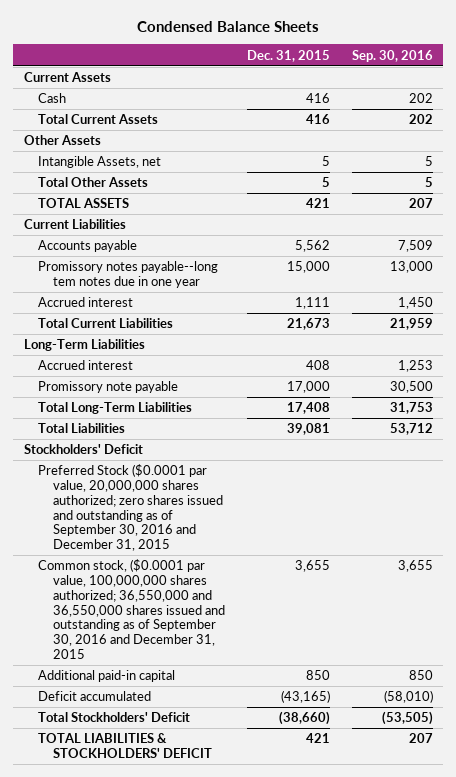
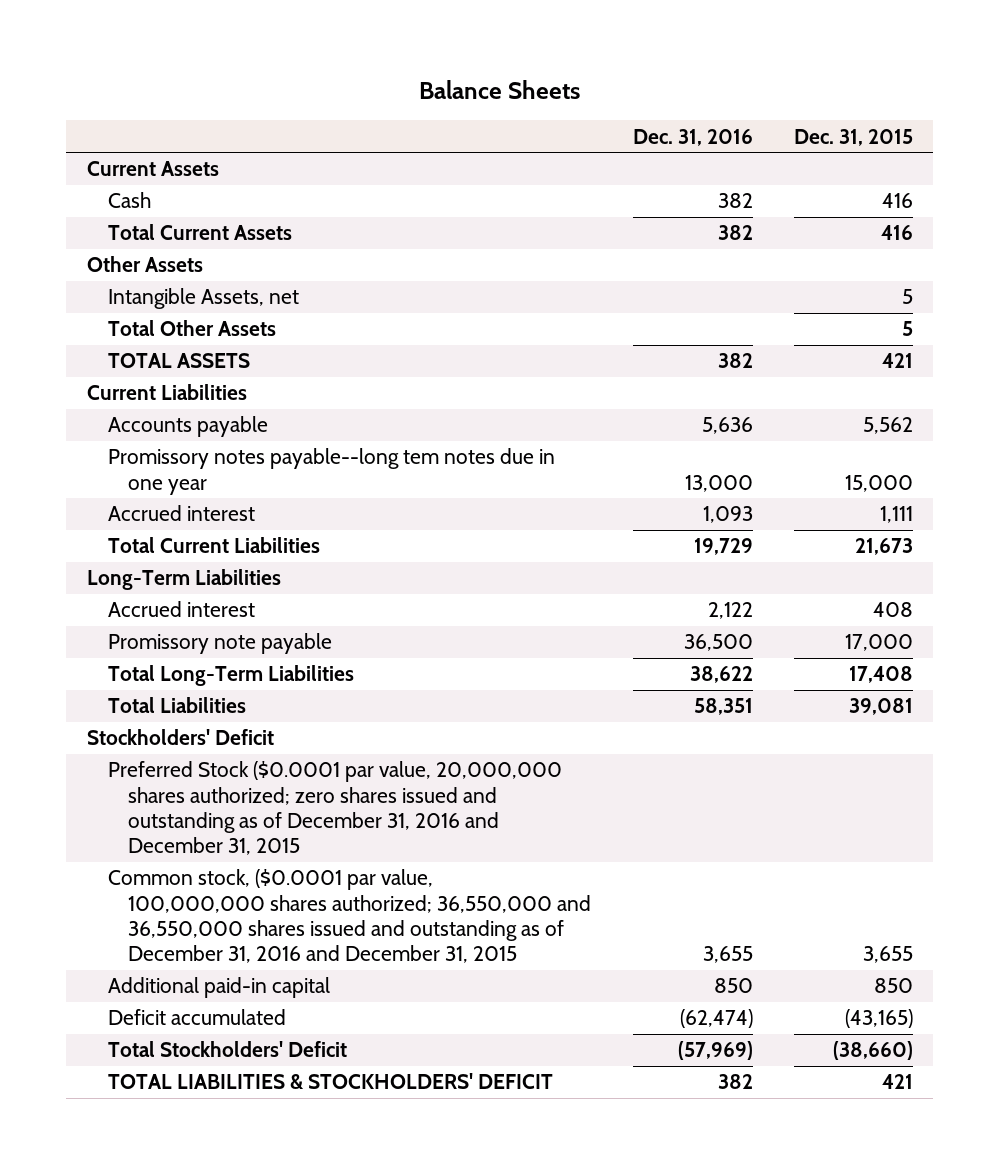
[137,20,320,32] Condensed Balance Sheets -> [418,80,580,100] Balance Sheets
[351,49,433,62] Sep. 30, 2016 -> none
none -> [632,128,753,146] Dec. 31, 2016
[38,464,223,552] Preferred Stock ($0.0001 par value, 20,000,000 shares authorized; zero shares issued and outstanding as of September 30, 2016 and December 31, 2015 -> [107,761,562,856] Preferred Stock ($0.0001 par value, 20,000,000 shares authorized; zero shares issued and outstanding as of December 31, 2016 and December 31, 2015
[38,559,225,660] Common stock, ($0.0001 par value, 100,000,000 shares authorized; 36,550,000 and 36,550,000 shares issued and outstanding as of September 30, 2016 and December 31, 2015 -> [107,869,592,964] Common stock, ($0.0001 par value, 100,000,000 shares authorized; 36,550,000 and 36,550,000 shares issued and outstanding as of December 31, 2016 and December 31, 2015

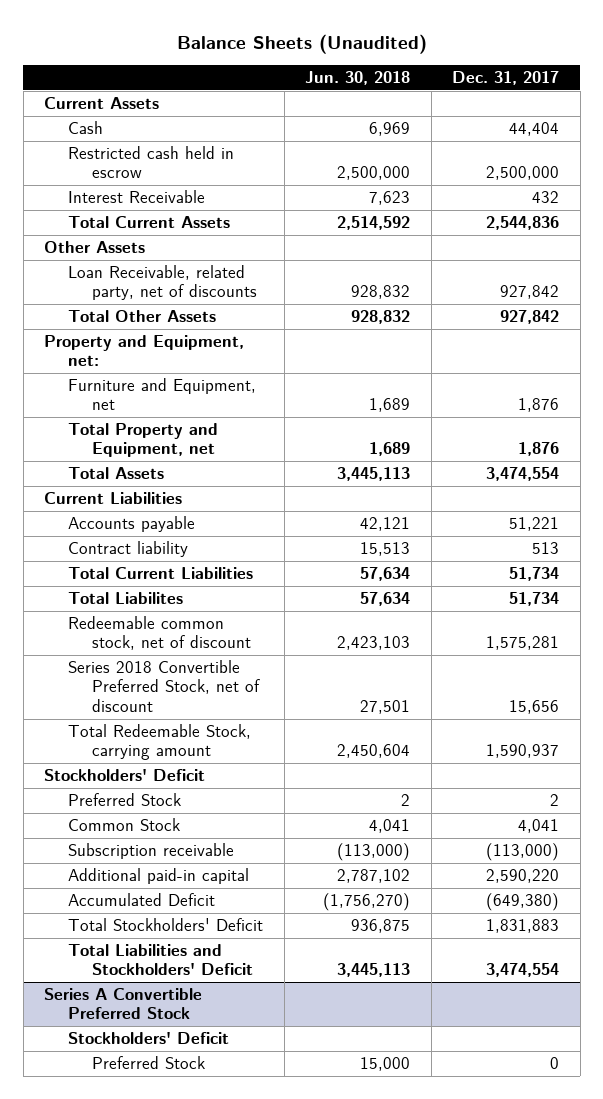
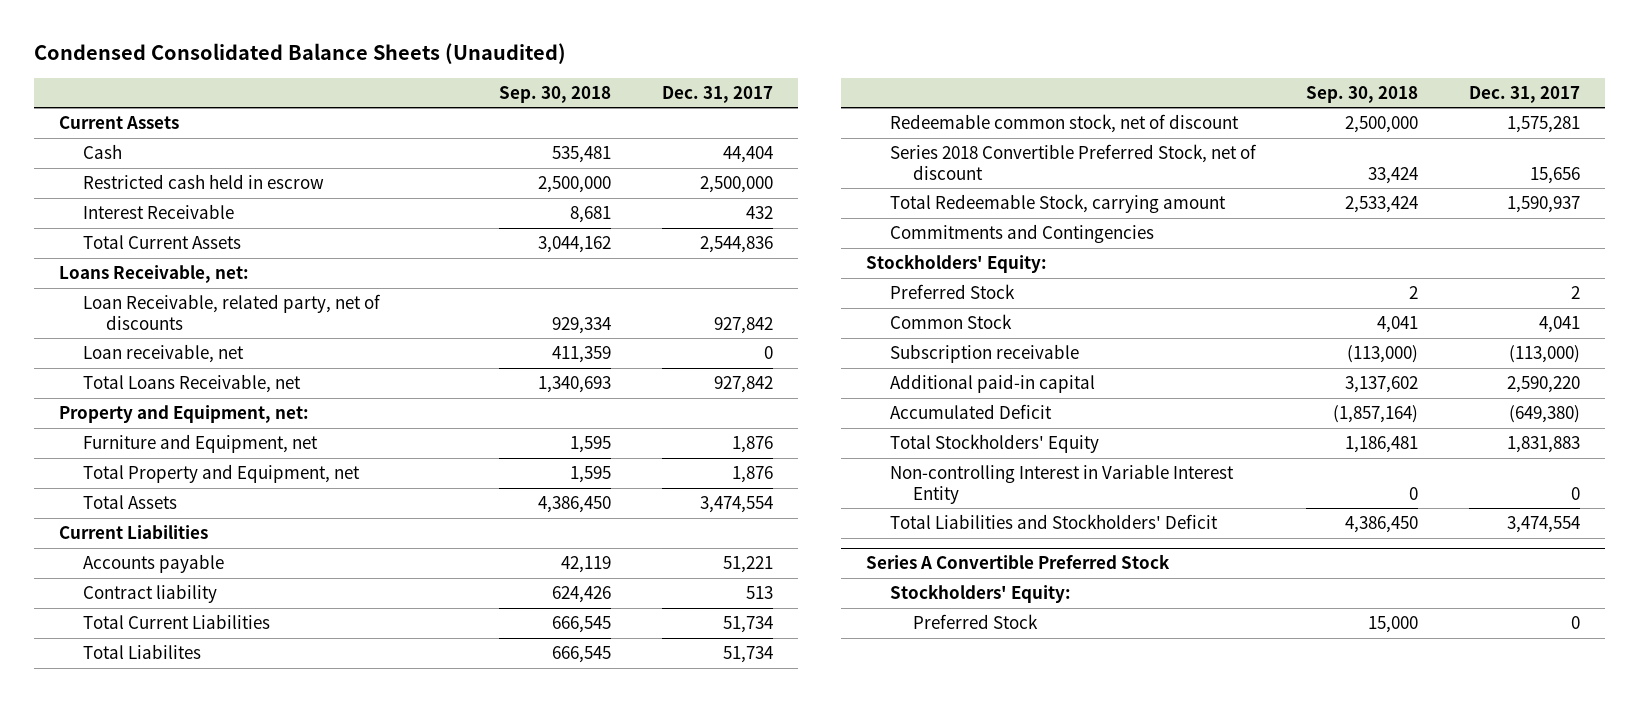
[176,33,427,54] Balance Sheets (Unaudited) -> [33,43,566,65] Condensed Consolidated Balance Sheets (Unaudited)
[305,71,411,86] Jun. 30, 2018 -> none
none -> [499,85,612,103] Sep. 30, 2018
[44,241,146,254] Other Assets -> none
none -> [59,265,250,284] Loans Receivable, net:
none -> [82,344,244,364] Loan receivable, net
[68,310,217,323] Total Other Assets -> [82,374,301,394] Total Loans Receivable, net
none -> [889,224,1154,244] Commitments and Contingencies
[44,769,206,782] Stockholders' Deficit -> [866,254,1048,274] Stockholders' Equity:
[68,918,264,932] Total Stockholders' Deficit -> [889,434,1099,454] Total Stockholders' Equity
none -> [889,464,1234,504] Non-controlling Interest in Variable Interest Entity
[68,1032,230,1045] Stockholders' Deficit -> [889,584,1071,604] Stockholders' Equity:

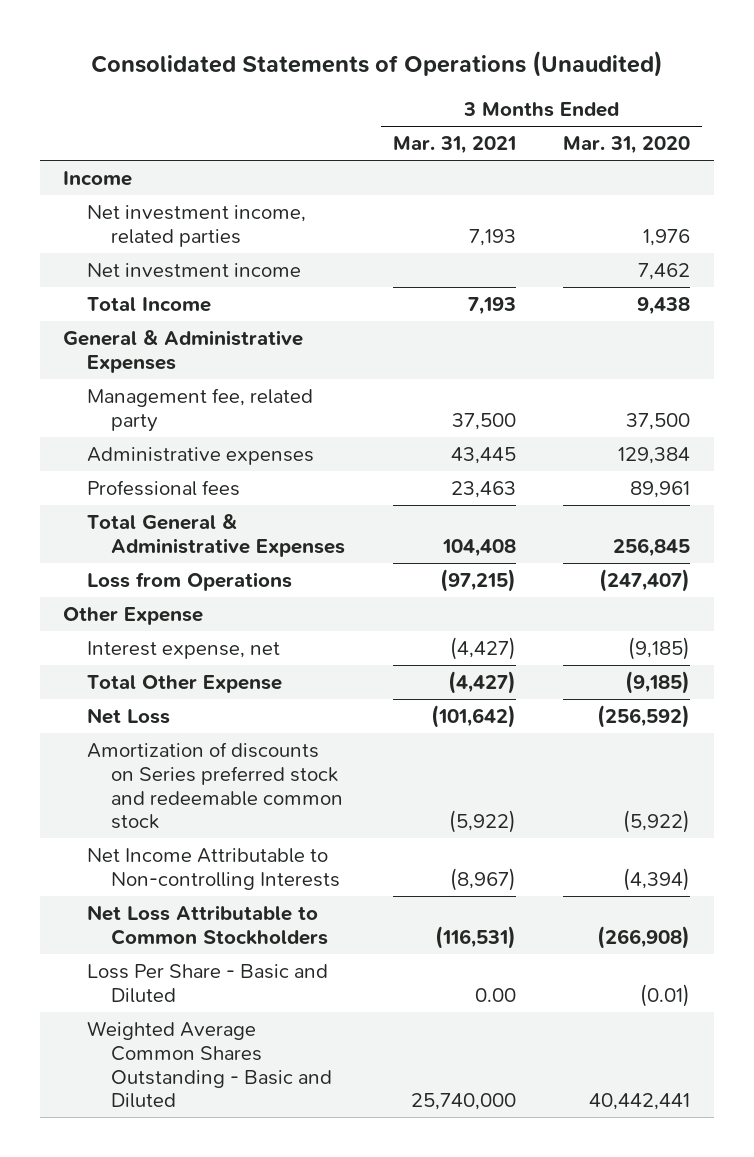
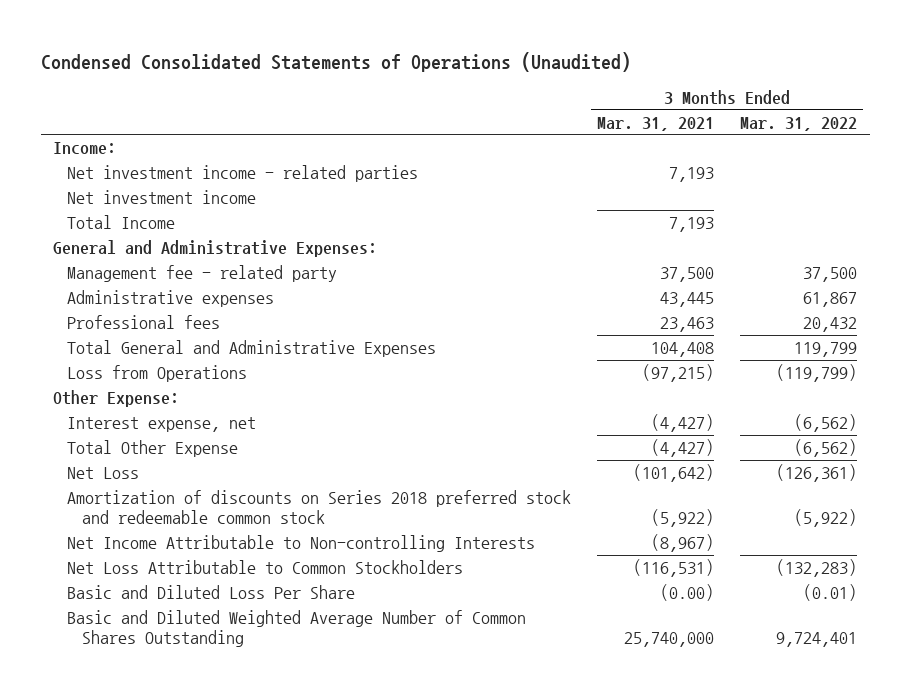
[90,50,663,77] Consolidated Statements of Operations (Unaudited) -> [40,51,631,72] Condensed Consolidated Statements of Operations (Unaudited)
[563,136,691,155] Mar. 31, 2020 -> none
none -> [739,116,857,131] Mar. 31, 2022
[63,171,133,187] Income -> [53,141,117,155] Income:
[87,205,307,247] Net investment income, related parties -> [67,164,419,182] Net investment income - related parties
[63,330,304,373] General & Administrative Expenses -> [53,239,378,257] General and Administrative Expenses:
[87,388,314,432] Management fee, related party -> [67,264,338,282] Management fee - related party
[87,514,346,557] Total General & Administrative Expenses -> [67,339,437,357] Total General and Administrative Expenses
[63,607,204,626] Other Expense -> [53,389,180,407] Other Expense:
[87,742,344,830] Amortization of discounts on Series preferred stock and redeemable common stock -> [67,489,572,525] Amortization of discounts on Series 2018 preferred stock and redeemable common stock
[87,964,329,1003] Loss Per Share - Basic and Diluted -> [67,584,356,599] Basic and Diluted Loss Per Share
[474,987,516,1002] 0.00 -> [660,583,715,601] (0.00)
[87,1021,333,1109] Weighted Average Common Shares Outstanding - Basic and Diluted -> [67,609,527,648] Basic and Diluted Weighted Average Number of Common Shares Outstanding

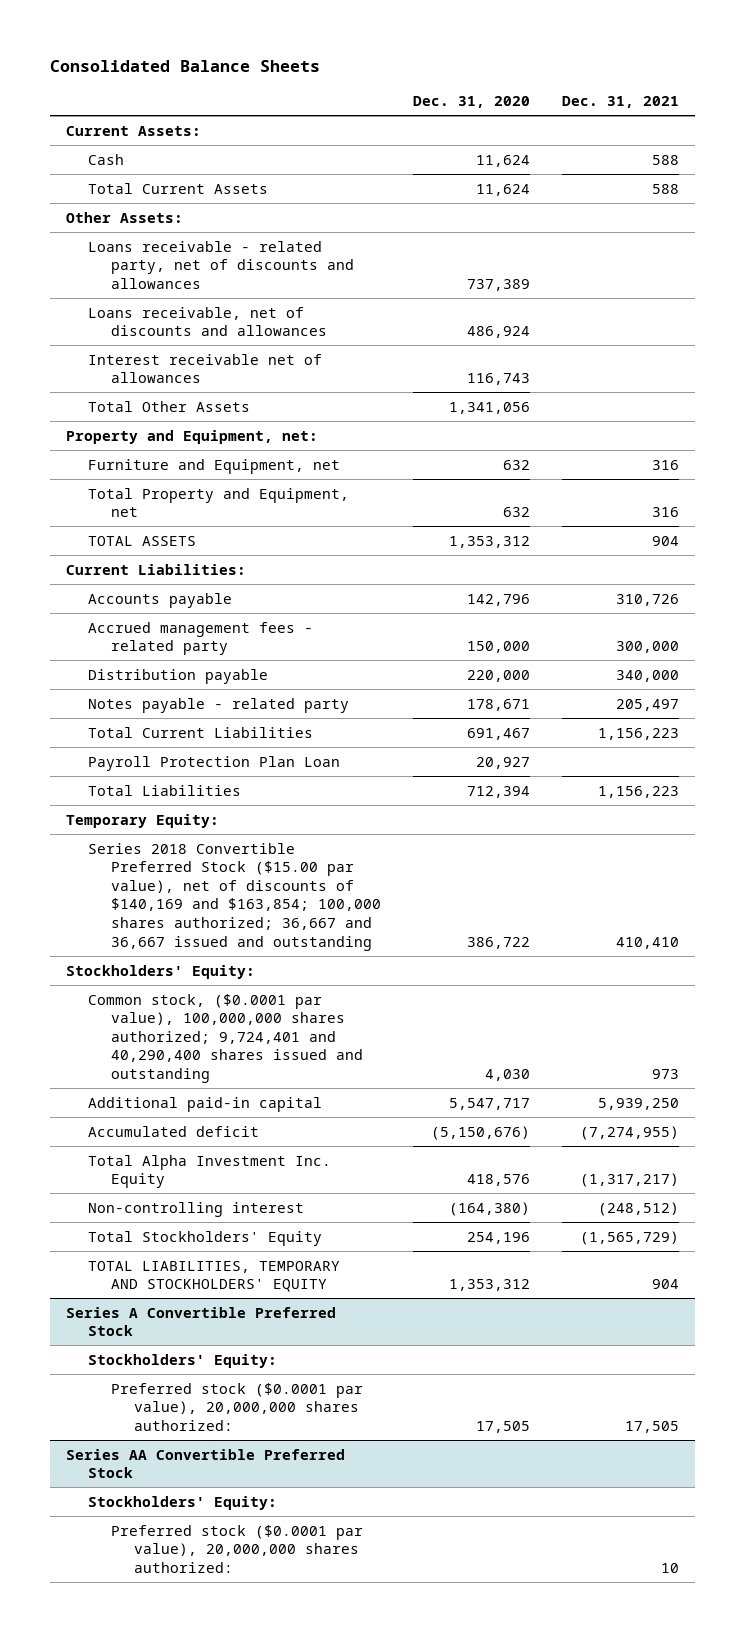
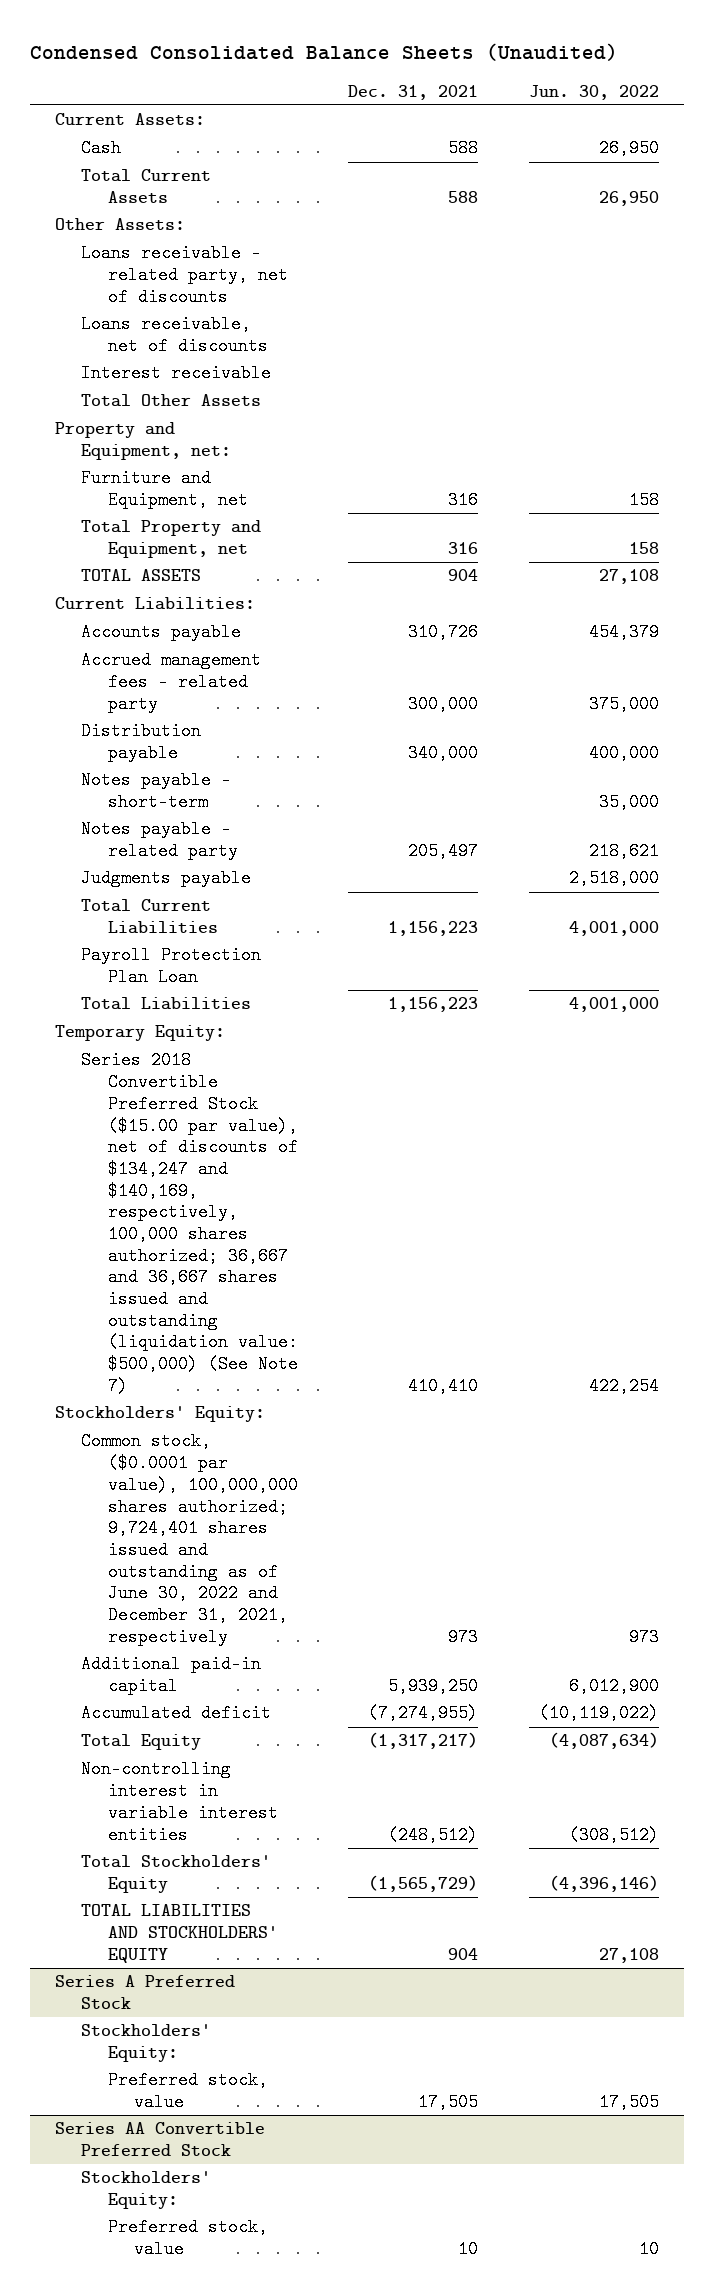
[49,60,320,73] Consolidated Balance Sheets -> [29,42,618,61] Condensed Consolidated Balance Sheets (Unaudited)
[413,96,531,109] Dec. 31, 2020 -> none
none -> [528,84,659,100] Jun. 30, 2022
[88,240,354,289] Loans receivable - related party, net of discounts and allowances -> [81,244,288,306] Loans receivable - related party, net of discounts
[88,306,327,337] Loans receivable, net of discounts and allowances -> [81,315,268,356] Loans receivable, net of discounts
[88,353,323,384] Interest receivable net of allowances -> [81,364,272,383] Interest receivable
none -> [81,771,232,812] Notes payable - short-term
none -> [81,869,252,888] Judgments payable
[88,842,381,951] Series 2018 Convertible Preferred Stock ($15.00 par value), net of discounts of $140,169 and $163,854; 100,000 shares authorized; 36,667 and 36,667 issued and outstanding -> [81,1051,298,1395] Series 2018 Convertible Preferred Stock ($15.00 par value), net of discounts of $134,247 and $140,169, respectively, 100,000 shares authorized; 36,667 and 36,667 shares issued and outstanding (liquidation value: $500,000) (See Note 7)
[88,993,363,1084] Common stock, ($0.0001 par value), 100,000,000 shares authorized; 9,724,401 and 40,290,400 shares issued and outstanding -> [81,1432,298,1646] Common stock, ($0.0001 par value), 100,000,000 shares authorized; 9,724,401 shares issued and outstanding as of June 30, 2022 and December 31, 2021, respectively
[88,1154,332,1189] Total Alpha Investment Inc. Equity -> [81,1734,202,1751] Total Equity
[88,1201,305,1217] Non-controlling interest -> [81,1760,278,1844] Non-controlling interest in variable interest entities
[88,1260,341,1293] TOTAL LIABILITIES, TEMPORARY AND STOCKHOLDERS' EQUITY -> [81,1904,278,1963] TOTAL LIABILITIES AND STOCKHOLDERS' EQUITY
[65,1306,336,1337] Series A Convertible Preferred Stock -> [55,1975,236,2010] Series A Preferred Stock
[110,1382,363,1431] Preferred stock ($0.0001 par value), 20,000,000 shares authorized: -> [107,2071,268,2112] Preferred stock, value
[110,1524,363,1573] Preferred stock ($0.0001 par value), 20,000,000 shares authorized: -> [107,2218,268,2259] Preferred stock, value

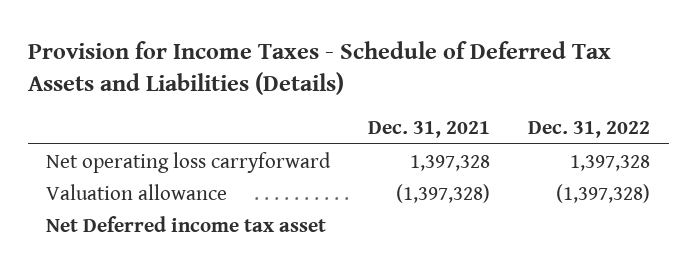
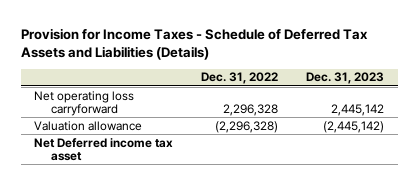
[368,121,491,139] Dec. 31, 2021 -> none
none -> [306,72,385,85] Dec. 31, 2023
[569,154,650,171] 1,397,328 -> [223,104,279,117] 2,296,328
[555,183,650,203] (1,397,328) -> [215,120,279,133] (2,296,328)

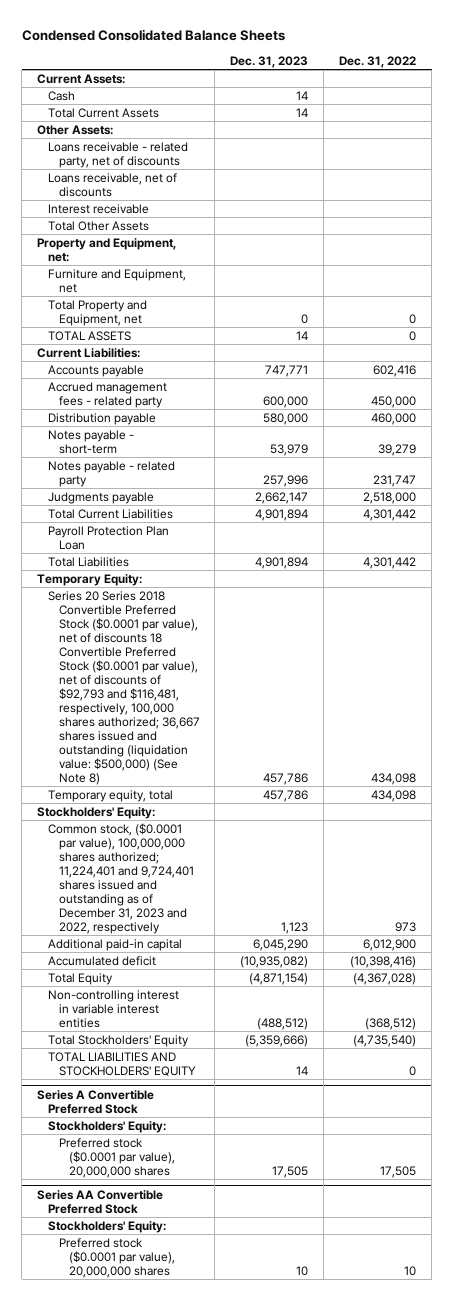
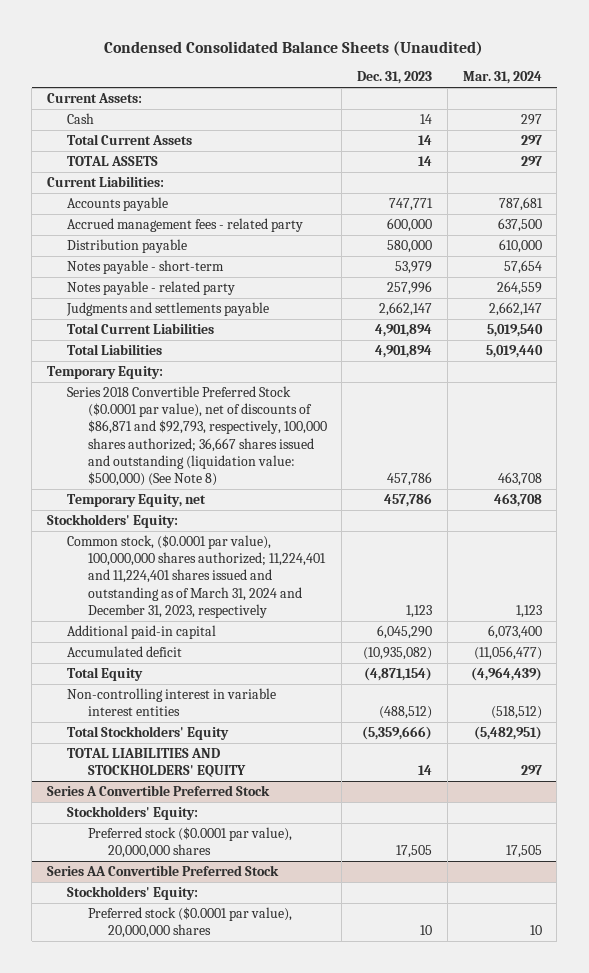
[21,29,285,42] Condensed Consolidated Balance Sheets -> [104,40,484,56] Condensed Consolidated Balance Sheets (Unaudited)
[339,55,417,68] Dec. 31, 2022 -> none
none -> [462,71,542,85] Mar. 31, 2024
[37,124,114,135] Other Assets: -> none
[47,141,188,168] Loans receivable - related party, net of discounts -> none
[47,172,177,197] Loans receivable, net of discounts -> none
[47,203,149,214] Interest receivable -> none
[47,220,149,231] Total Other Assets -> none
[37,237,177,262] Property and Equipment, net: -> none
[47,268,186,293] Furniture and Equipment, net -> none
[47,299,147,326] Total Property and Equipment, net -> none
[47,491,154,504] Judgments payable -> [66,302,270,317] Judgments and settlements payable
[47,525,169,550] Payroll Protection Plan Loan -> none
[47,590,200,785] Series 20 Series 2018 Convertible Preferred Stock ($0.0001 par value), net of discounts 18 Convertible Preferred Stock ($0.0001 par value), net of discounts of $92,793 and $116,481, respectively, 100,000 shares authorized; 36,667 shares issued and outstanding (liquidation value: $500,000) (See Note 8) -> [67,386,327,486] Series 2018 Convertible Preferred Stock ($0.0001 par value), net of discounts of $86,871 and $92,793, respectively, 100,000 shares authorized; 36,667 shares issued and outstanding (liquidation value: $500,000) (See Note 8)
[47,789,173,802] Temporary equity, total -> [67,494,207,508] Temporary Equity, net
[47,822,194,934] Common stock, ($0.0001 par value), 100,000,000 shares authorized; 11,224,401 and 9,724,401 shares issued and outstanding as of December 31, 2023 and 2022, respectively -> [67,535,326,618] Common stock, ($0.0001 par value), 100,000,000 shares authorized; 11,224,401 and 11,224,401 shares issued and outstanding as of March 31, 2024 and December 31, 2023, respectively

